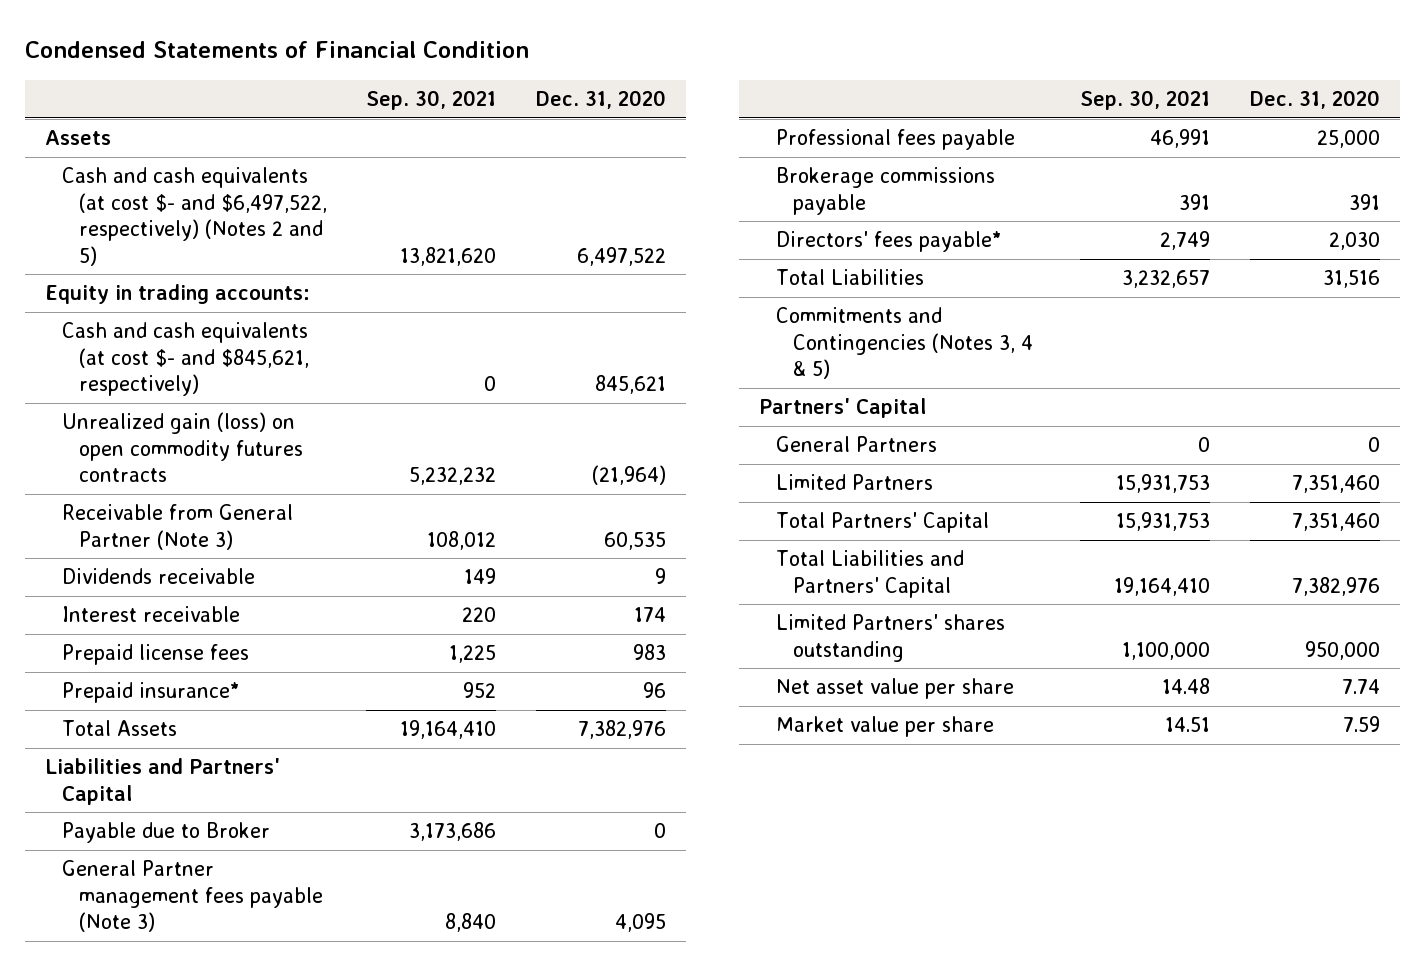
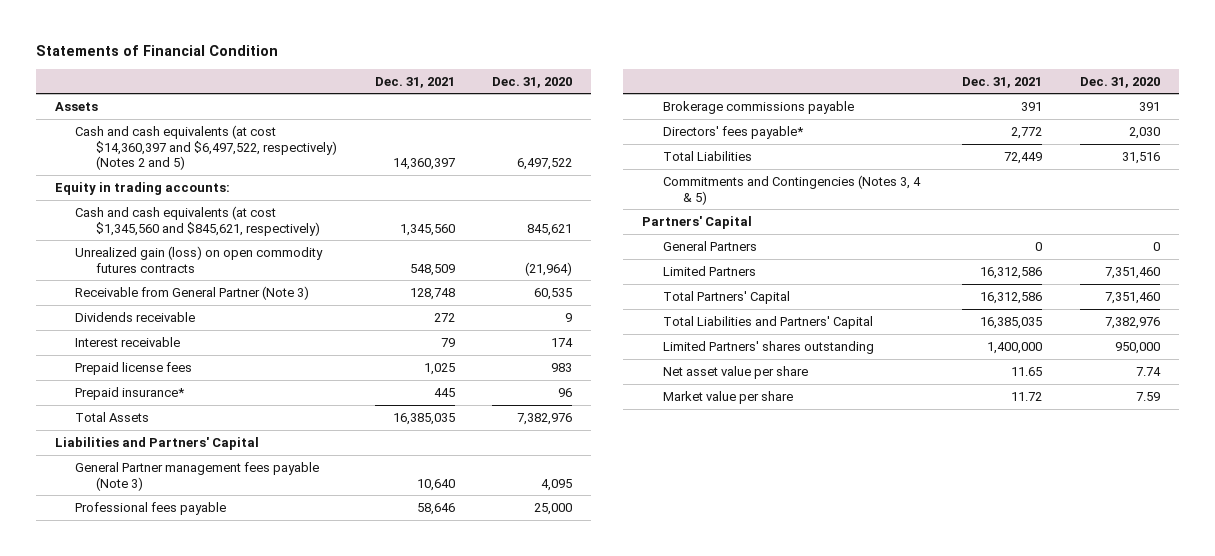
[25,41,530,59] Condensed Statements of Financial Condition -> [36,44,279,56] Statements of Financial Condition
[366,90,497,111] Sep. 30, 2021 -> none
none -> [374,76,455,88] Dec. 31, 2021
[61,167,327,266] Cash and cash equivalents (at cost $- and $6,497,522, respectively) (Notes 2 and 5) -> [75,124,337,171] Cash and cash equivalents (at cost $14,360,397 and $6,497,522, respectively) (Notes 2 and 5)
[61,322,309,397] Cash and cash equivalents (at cost $- and $845,621, respectively) -> [75,205,320,236] Cash and cash equivalents (at cost $1,345,560 and $845,621, respectively)
[61,822,270,844] Payable due to Broker -> none

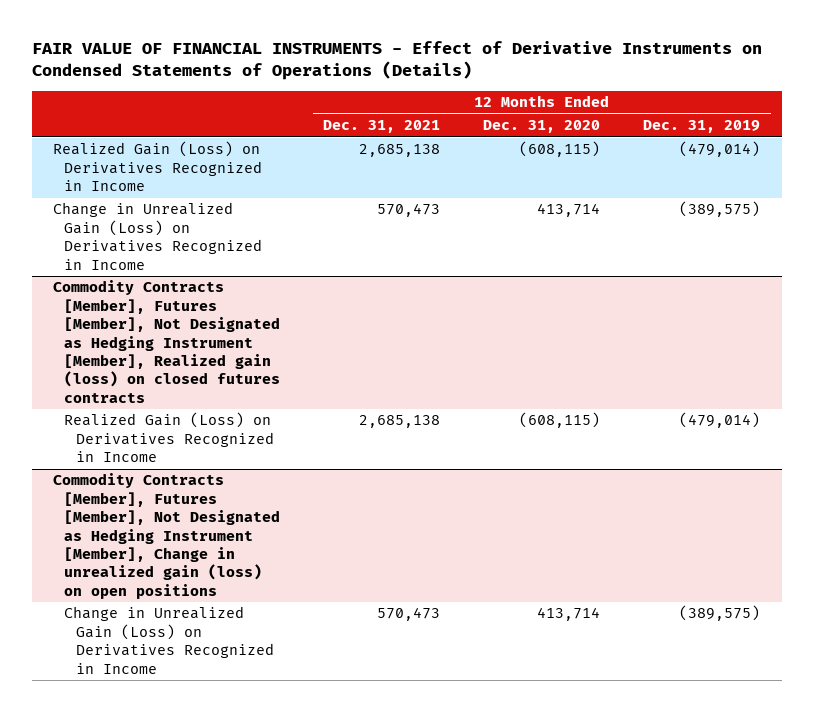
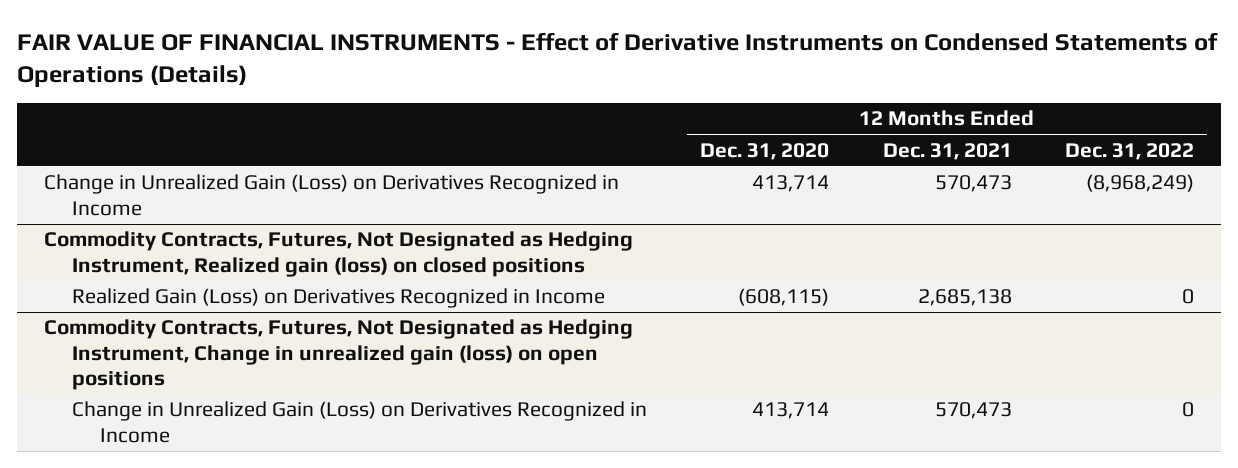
[643,120,761,134] Dec. 31, 2019 -> none
none -> [1064,142,1194,160] Dec. 31, 2022
[52,141,263,192] Realized Gain (Loss) on Derivatives Recognized in Income -> none
[52,280,281,403] Commodity Contracts [Member], Futures [Member], Not Designated as Hedging Instrument [Member], Realized gain (loss) on closed futures contracts -> [43,231,633,277] Commodity Contracts, Futures, Not Designated as Hedging Instrument, Realized gain (loss) on closed positions
[52,473,281,599] Commodity Contracts [Member], Futures [Member], Not Designated as Hedging Instrument [Member], Change in unrealized gain (loss) on open positions -> [43,319,633,391] Commodity Contracts, Futures, Not Designated as Hedging Instrument, Change in unrealized gain (loss) on open positions

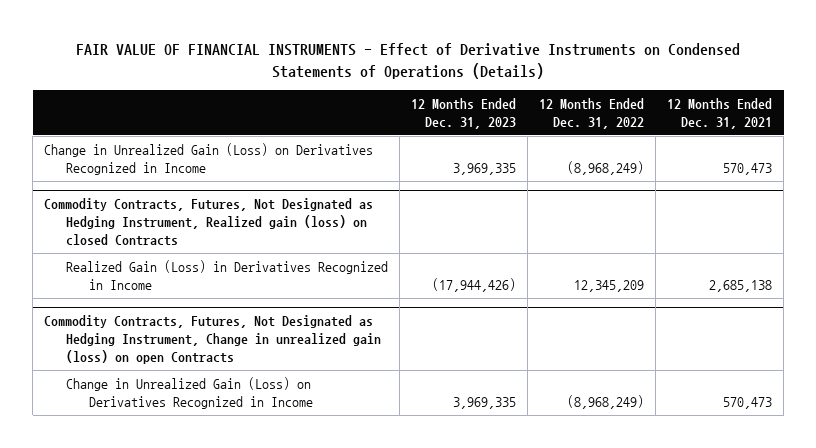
[700,142,830,160] Dec. 31, 2020 -> none
none -> [411,98,517,130] 12 Months Ended Dec. 31, 2023
[43,231,633,277] Commodity Contracts, Futures, Not Designated as Hedging Instrument, Realized gain (loss) on closed positions -> [44,197,374,247] Commodity Contracts, Futures, Not Designated as Hedging Instrument, Realized gain (loss) on closed Contracts
[72,288,606,309] Realized Gain (Loss) on Derivatives Recognized in Income -> [66,259,389,290] Realized Gain (Loss) in Derivatives Recognized in Income
[1181,289,1194,305] 0 -> [574,279,645,292] 12,345,209
[43,319,633,391] Commodity Contracts, Futures, Not Designated as Hedging Instrument, Change in unrealized gain (loss) on open positions -> [44,314,382,365] Commodity Contracts, Futures, Not Designated as Hedging Instrument, Change in unrealized gain (loss) on open Contracts
[1181,402,1194,418] 0 -> [567,394,645,409] (8,968,249)

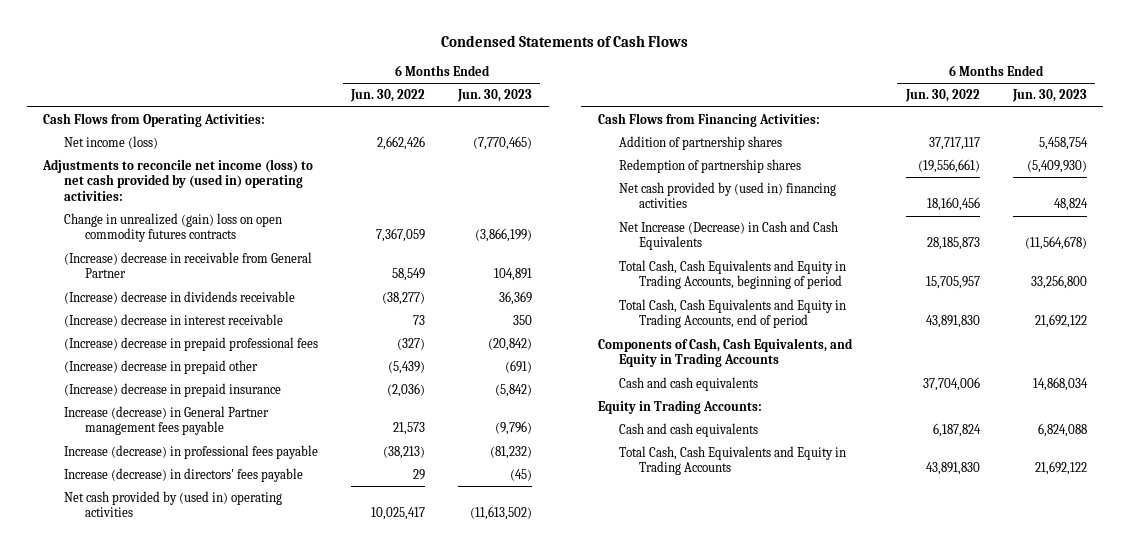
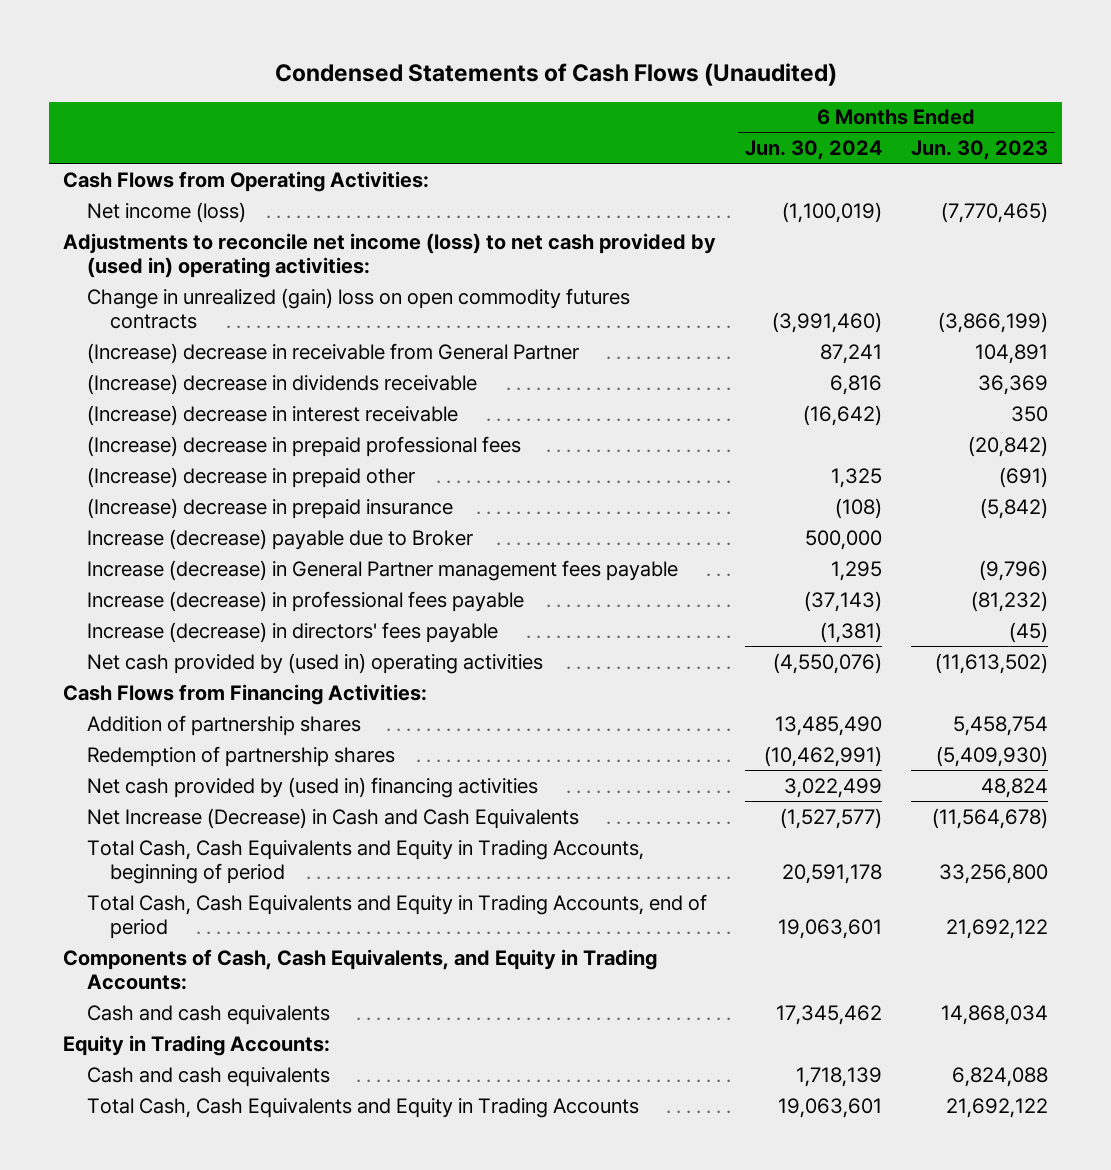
[441,35,689,48] Condensed Statements of Cash Flows -> [274,63,837,87] Condensed Statements of Cash Flows (Unaudited)
[350,89,426,103] Jun. 30, 2022 -> none
none -> [745,140,883,161] Jun. 30, 2024
none -> [86,528,473,550] Increase (decrease) payable due to Broker
[597,338,853,368] Components of Cash, Cash Equivalents, and Equity in Trading Accounts -> [63,948,658,990] Components of Cash, Cash Equivalents, and Equity in Trading Accounts:

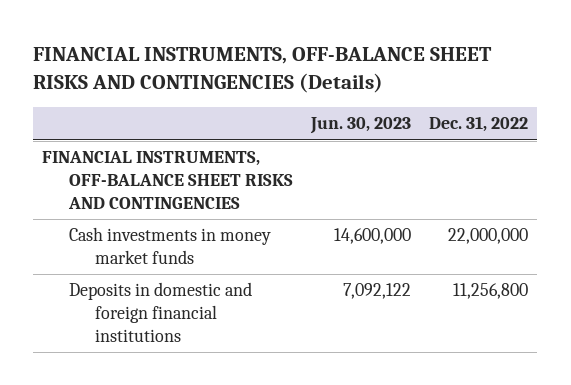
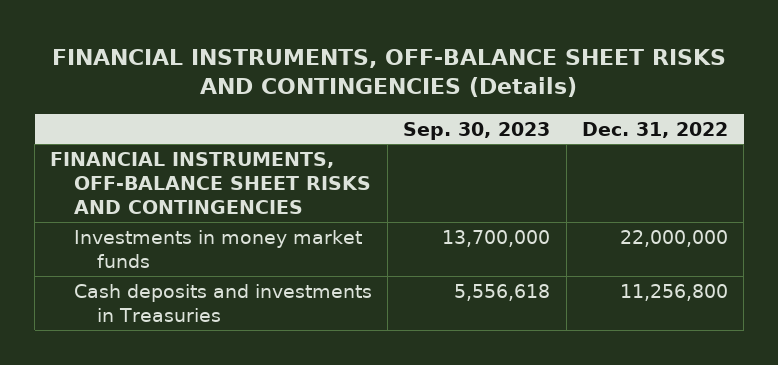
[309,117,411,135] Jun. 30, 2023 -> none
none -> [403,121,551,140] Sep. 30, 2023
[68,227,271,265] Cash investments in money market funds -> [73,229,362,269] Investments in money market funds
[68,282,252,342] Deposits in domestic and foreign financial institutions -> [73,283,372,323] Cash deposits and investments in Treasuries

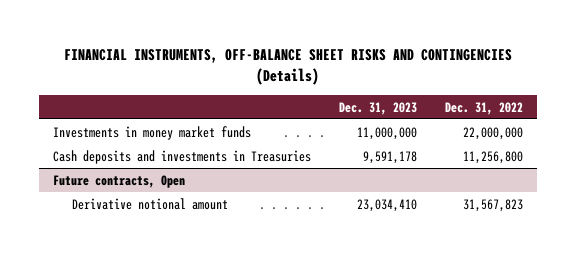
[403,121,551,140] Sep. 30, 2023 -> none
none -> [339,101,418,115] Dec. 31, 2023
[50,151,371,215] FINANCIAL INSTRUMENTS, OFF-BALANCE SHEET RISKS AND CONTINGENCIES -> none
none -> [53,174,186,188] Future contracts, Open
none -> [71,197,228,210] Derivative notional amount

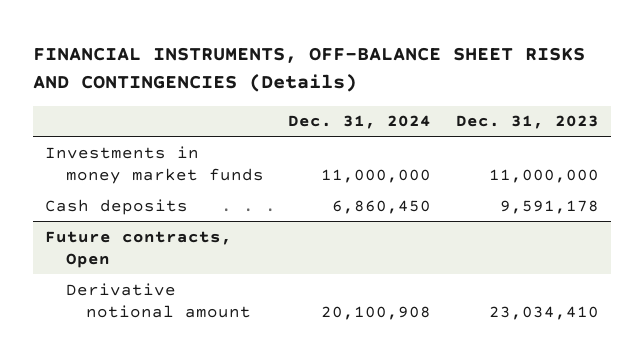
[445,101,524,115] Dec. 31, 2022 -> none
none -> [288,115,432,130] Dec. 31, 2024
[53,149,312,164] Cash deposits and investments in Treasuries -> [45,198,189,215] Cash deposits

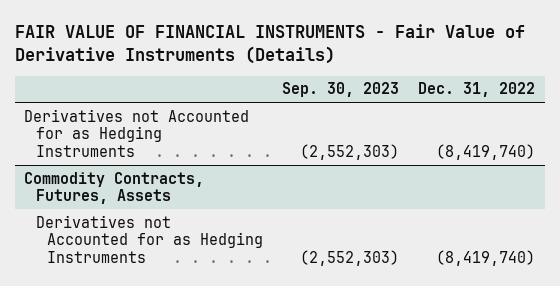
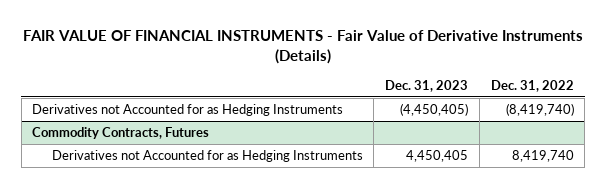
[281,82,399,98] Sep. 30, 2023 -> none
none -> [385,79,469,92] Dec. 31, 2023
[24,171,205,205] Commodity Contracts, Futures, Assets -> [32,127,210,140] Commodity Contracts, Futures
[436,249,536,266] (8,419,740) -> [511,150,574,163] 8,419,740

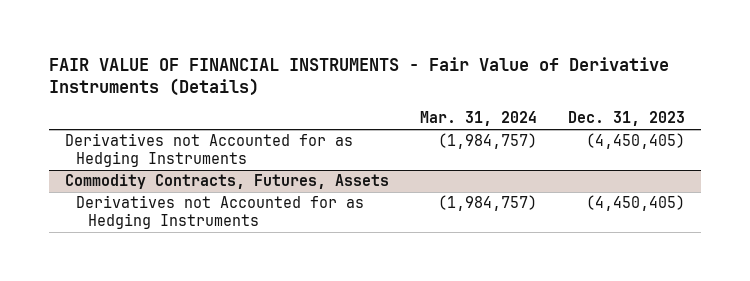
[490,79,574,92] Dec. 31, 2022 -> none
none -> [420,111,538,127] Mar. 31, 2024
[32,127,210,140] Commodity Contracts, Futures -> [64,174,389,190] Commodity Contracts, Futures, Assets
[406,150,469,163] 4,450,405 -> [586,195,686,212] (4,450,405)

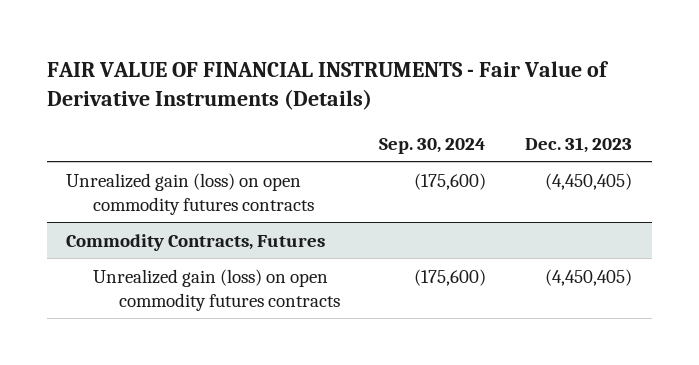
[420,111,538,127] Mar. 31, 2024 -> none
none -> [379,137,487,154] Sep. 30, 2024
[64,133,353,167] Derivatives not Accounted for as Hedging Instruments -> [66,172,314,215] Unrealized gain (loss) on open commodity futures contracts
[64,174,389,190] Commodity Contracts, Futures, Assets -> [66,233,326,251] Commodity Contracts, Futures
[76,195,365,229] Derivatives not Accounted for as Hedging Instruments -> [92,268,341,311] Unrealized gain (loss) on open commodity futures contracts

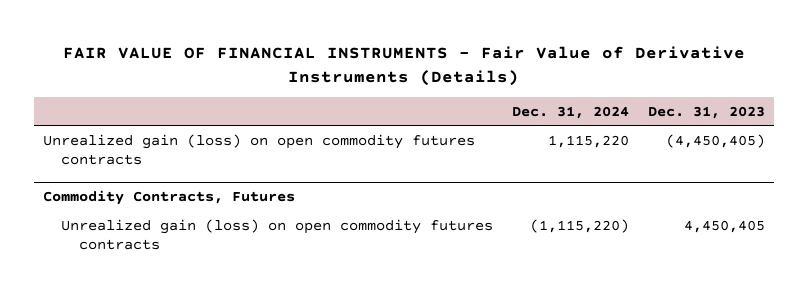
[379,137,487,154] Sep. 30, 2024 -> none
none -> [512,105,630,119] Dec. 31, 2024
[545,268,633,286] (4,450,405) -> [683,219,765,233] 4,450,405

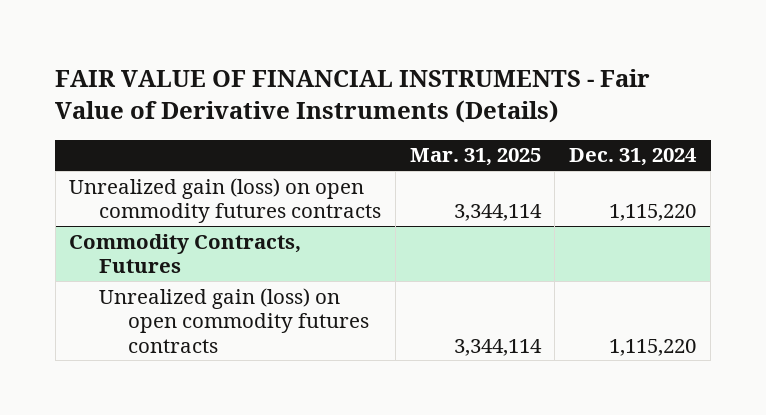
[647,105,765,119] Dec. 31, 2023 -> none
none -> [409,148,541,167] Mar. 31, 2025
[530,218,630,233] (1,115,220) -> [609,338,697,356] 1,115,220

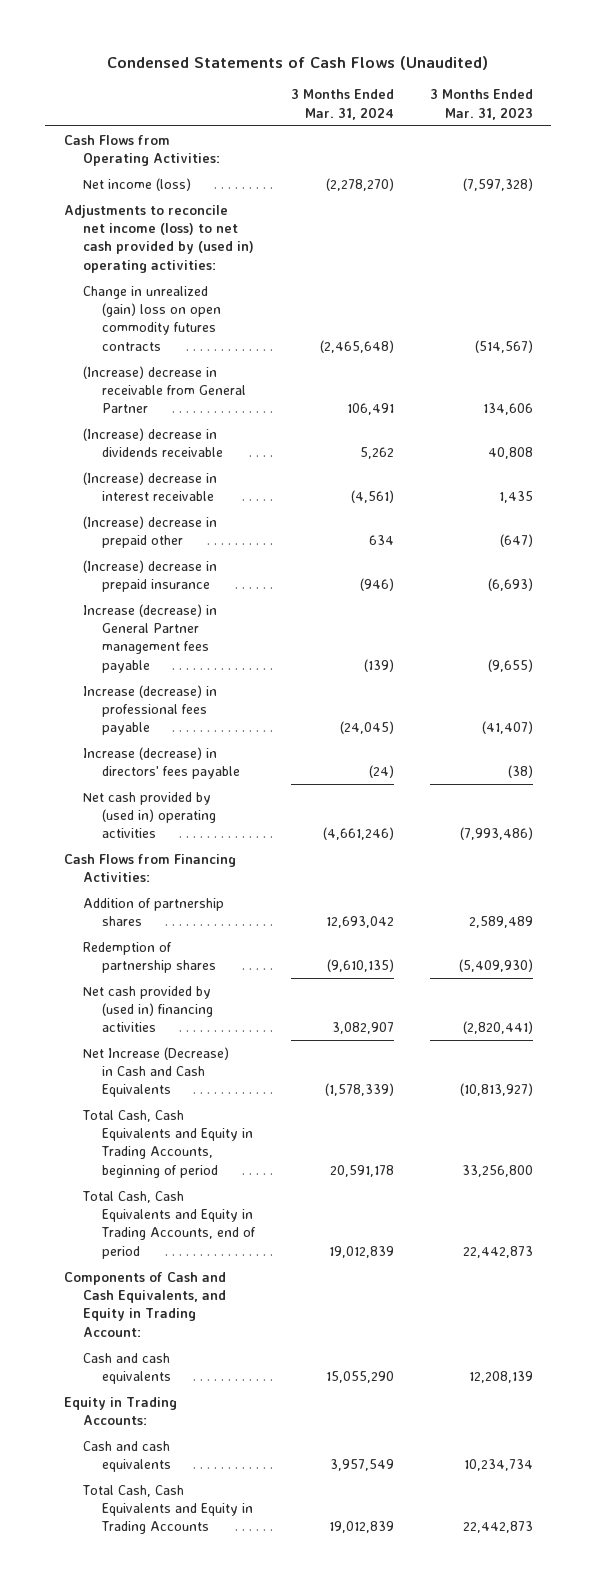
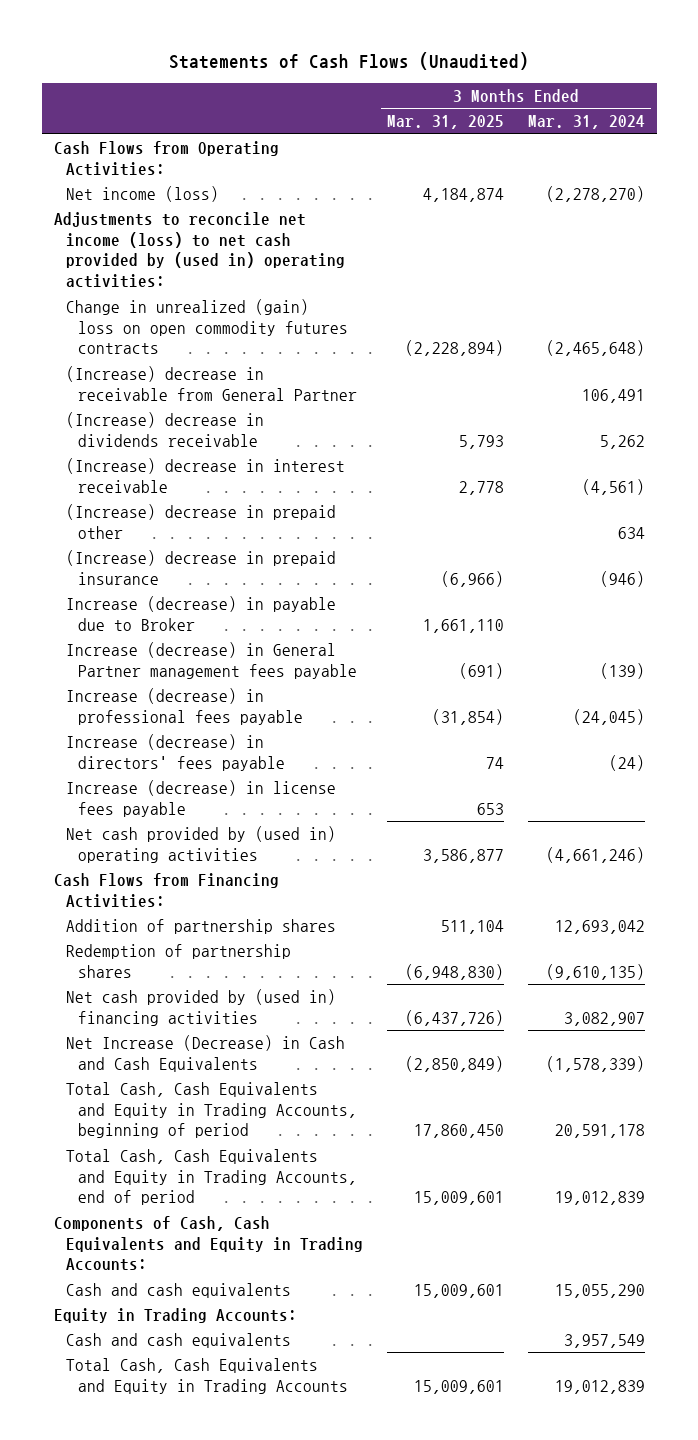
[107,55,489,70] Condensed Statements of Cash Flows (Unaudited) -> [169,51,530,70] Statements of Cash Flows (Unaudited)
[430,89,534,120] 3 Months Ended Mar. 31, 2023 -> none
none -> [386,115,504,130] Mar. 31, 2025
none -> [65,595,336,631] Increase (decrease) in payable due to Broker
none -> [65,779,336,817] Increase (decrease) in license fees payable
[63,1271,226,1337] Components of Cash and Cash Equivalents, and Equity in Trading Account: -> [53,1215,363,1272] Components of Cash, Cash Equivalents and Equity in Trading Accounts:

